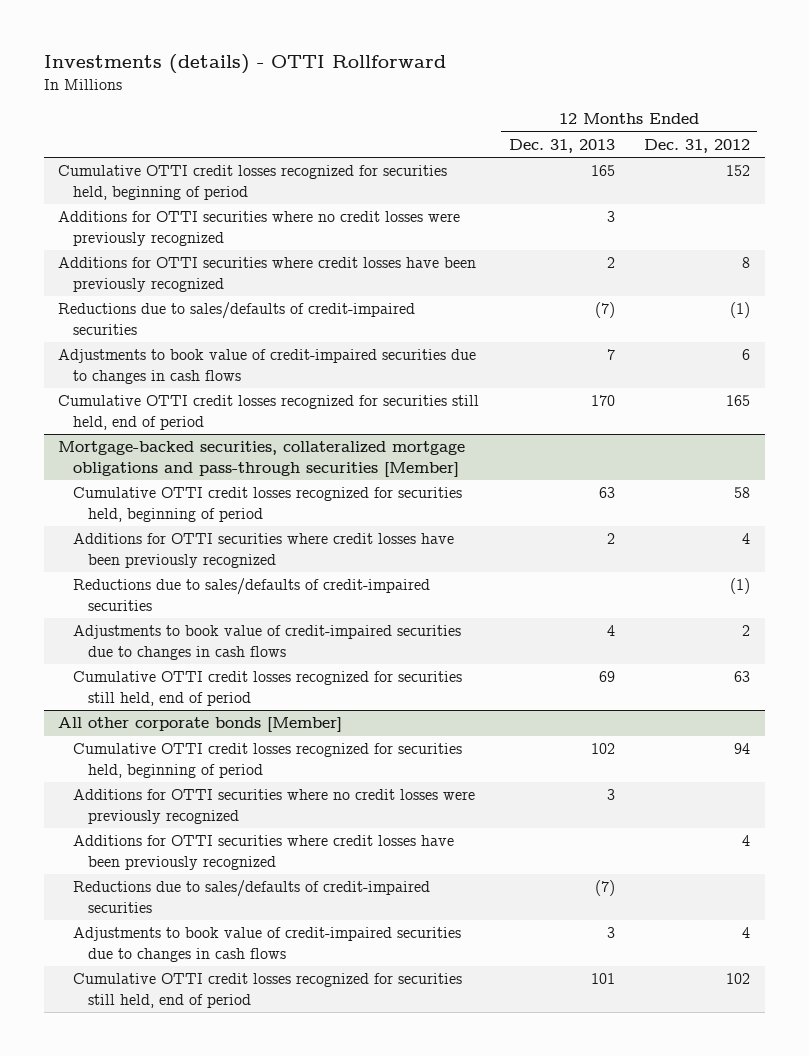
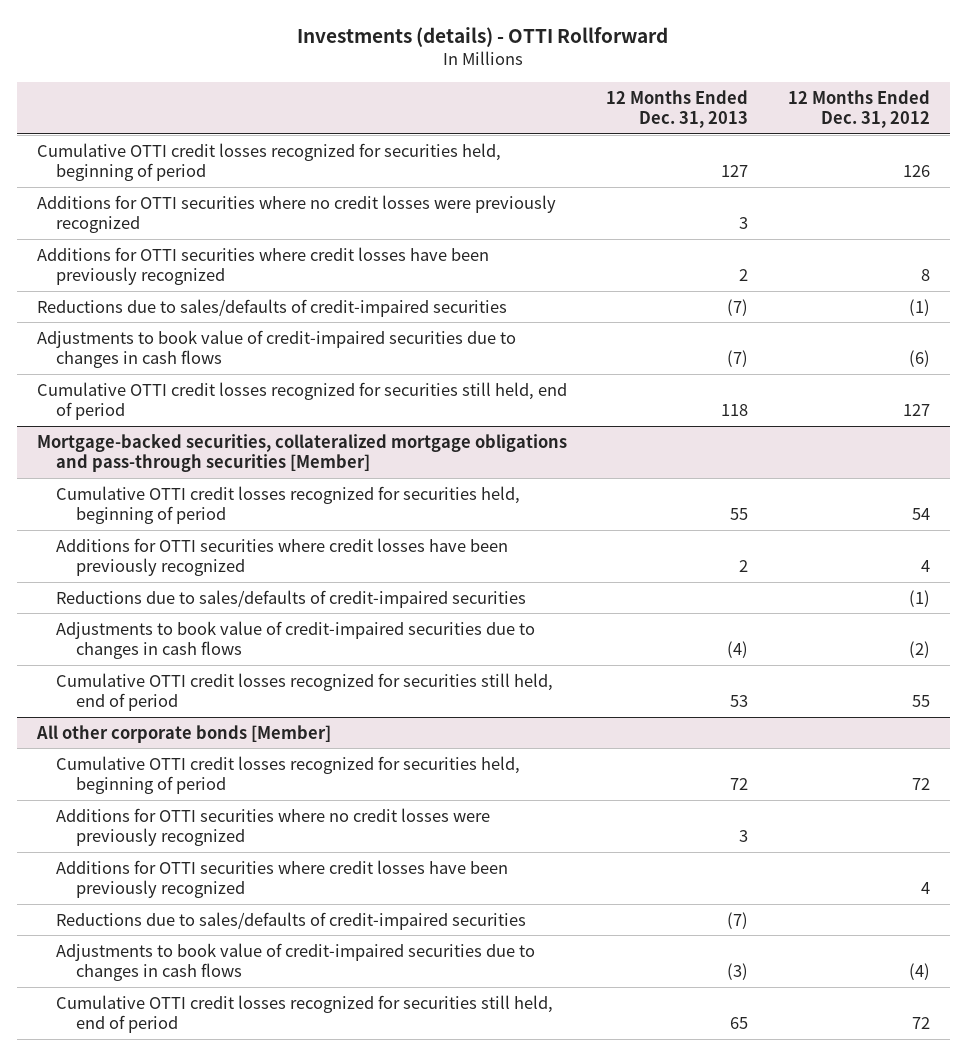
[590,165,615,177] 165 -> [721,165,749,178] 127
[726,165,751,177] 152 -> [902,165,930,178] 126
[606,349,615,361] 7 -> [727,350,749,368] (7)
[742,349,751,361] 6 -> [908,350,930,368] (6)
[590,395,615,407] 170 -> [721,404,749,417] 118
[726,395,751,407] 165 -> [902,404,930,417] 127
[598,487,615,499] 63 -> [730,508,749,521] 55
[734,487,751,499] 58 -> [911,508,930,521] 54
[606,625,615,637] 4 -> [727,641,749,659] (4)
[742,625,751,637] 2 -> [908,641,930,659] (2)
[598,671,615,683] 69 -> [730,695,749,708] 53
[734,671,751,683] 63 -> [911,695,930,708] 55
[590,743,615,755] 102 -> [730,778,749,791] 72
[734,743,751,755] 94 -> [911,778,930,791] 72
[606,927,615,939] 3 -> [727,963,749,981] (3)
[742,927,751,939] 4 -> [908,963,930,981] (4)
[590,973,615,985] 101 -> [730,1017,749,1030] 65
[726,973,751,985] 102 -> [911,1017,930,1030] 72

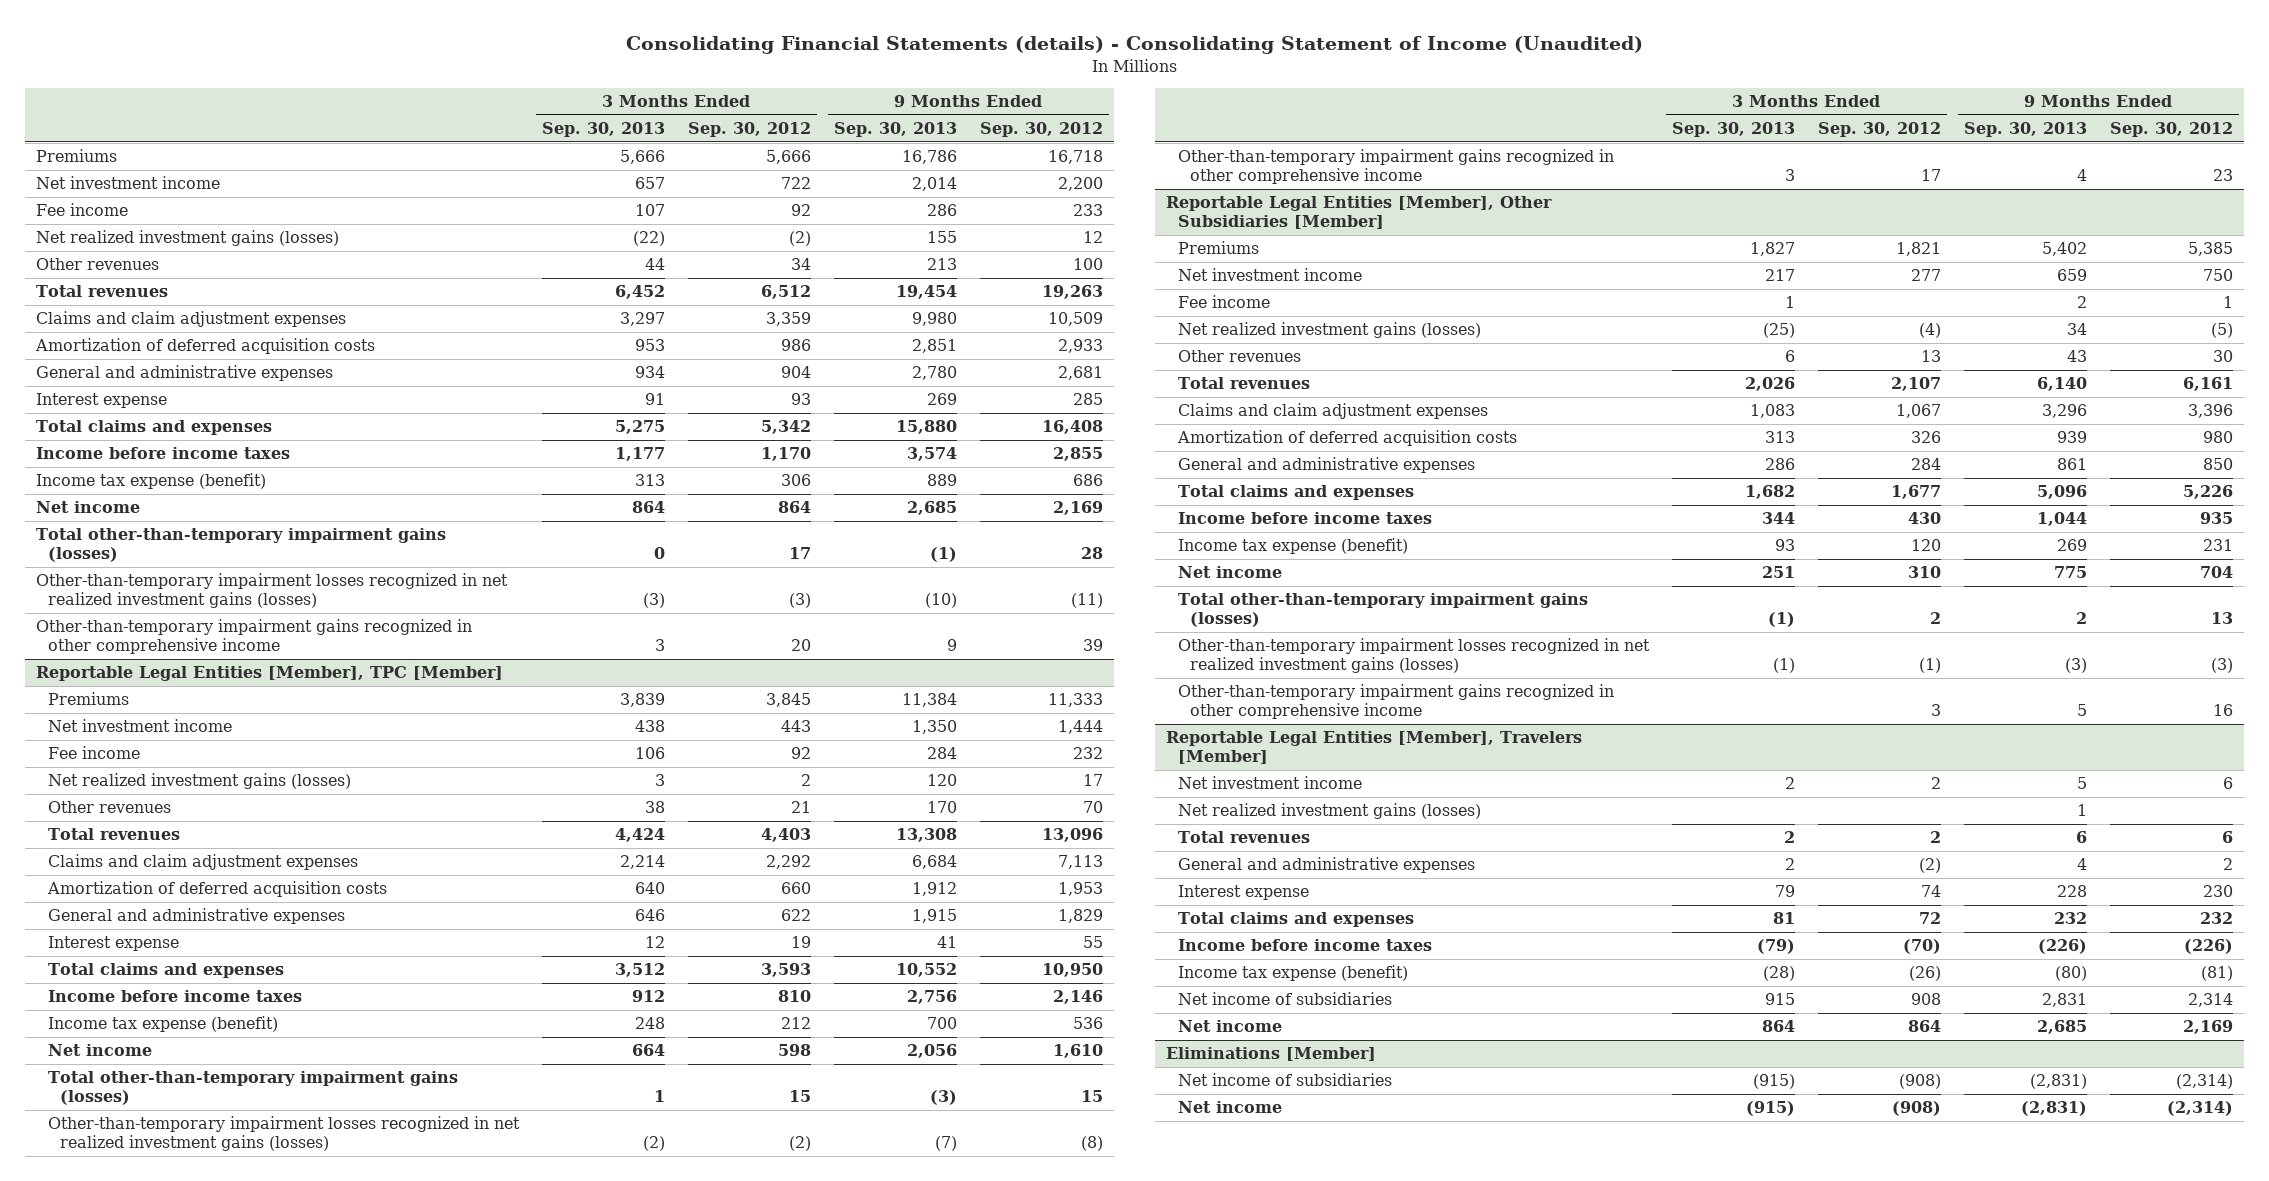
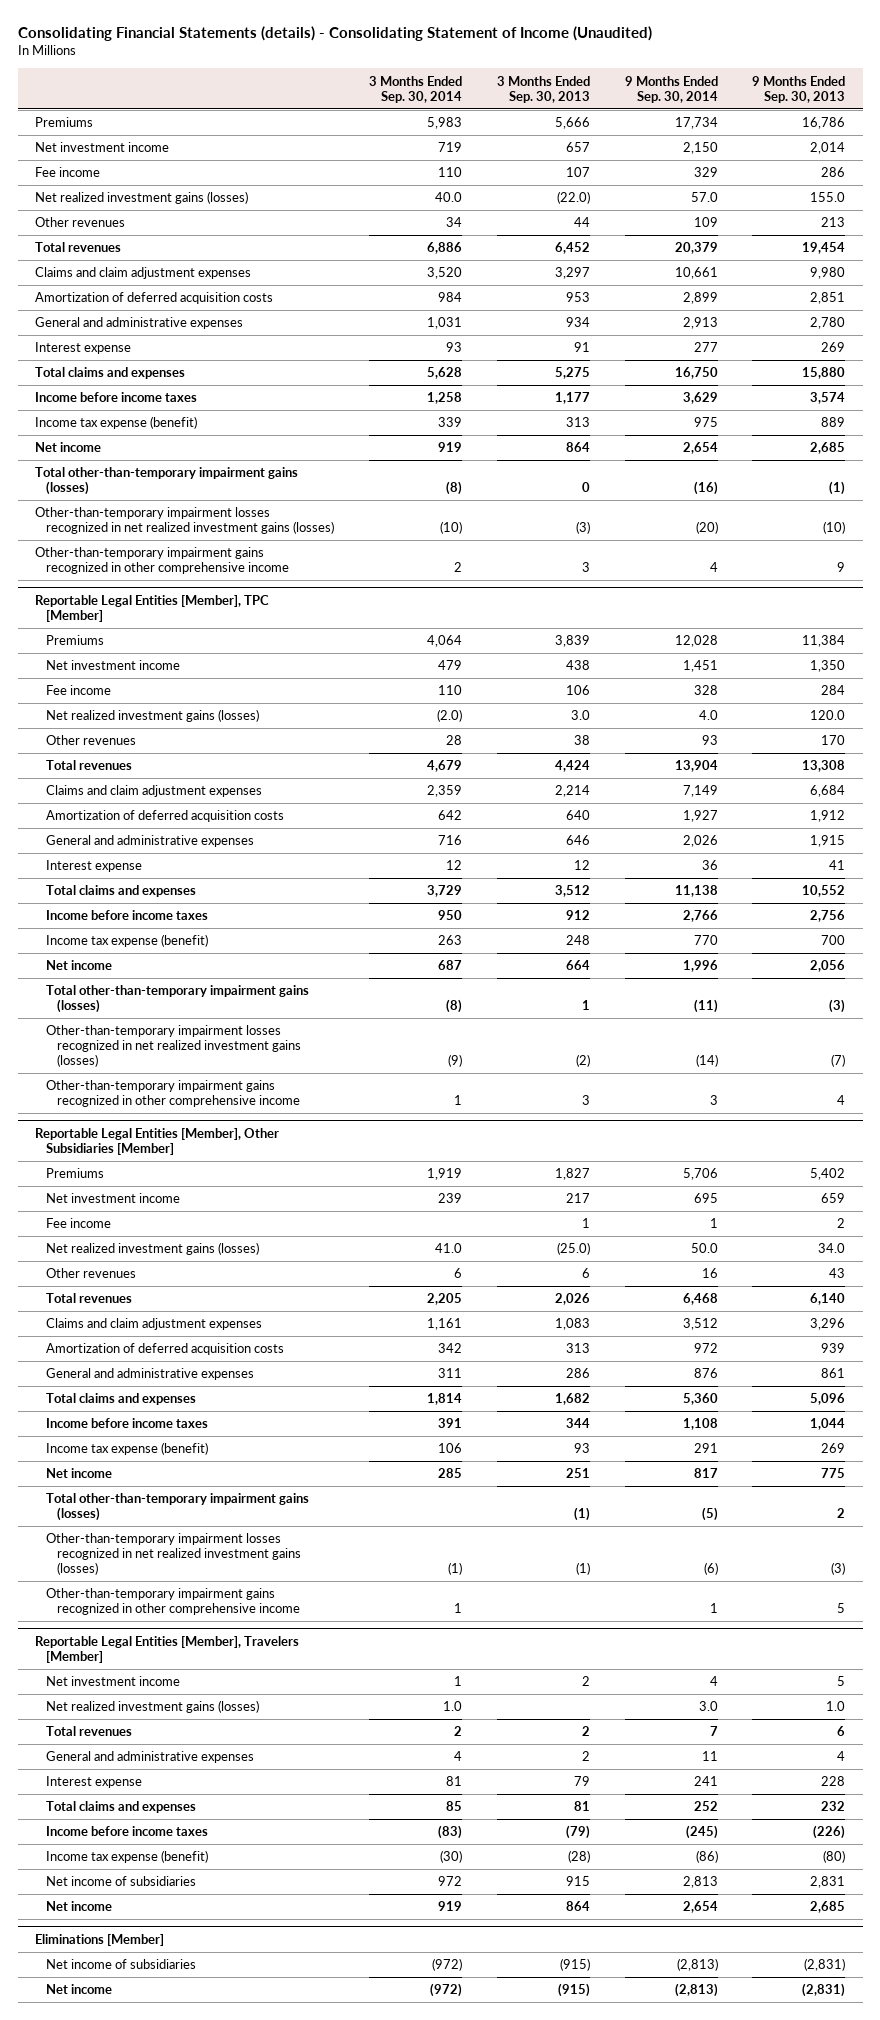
[687,122,811,138] Sep. 30, 2012 -> none
[979,122,1103,138] Sep. 30, 2012 -> none
none -> [368,75,462,103] 3 Months Ended Sep. 30, 2014
none -> [624,75,718,103] 9 Months Ended Sep. 30, 2014
[633,231,666,247] (22) -> [556,191,590,205] (22.0)
[926,231,957,244] 155 -> [810,192,846,203] 155.0
[655,774,666,787] 3 -> [570,710,590,721] 3.0
[926,774,957,787] 120 -> [810,710,846,721] 120.0
[1763,323,1796,339] (25) -> [556,1242,590,1256] (25.0)
[2066,323,2087,336] 34 -> [818,1243,846,1254] 34.0
[2076,804,2087,817] 1 -> [826,1701,846,1712] 1.0

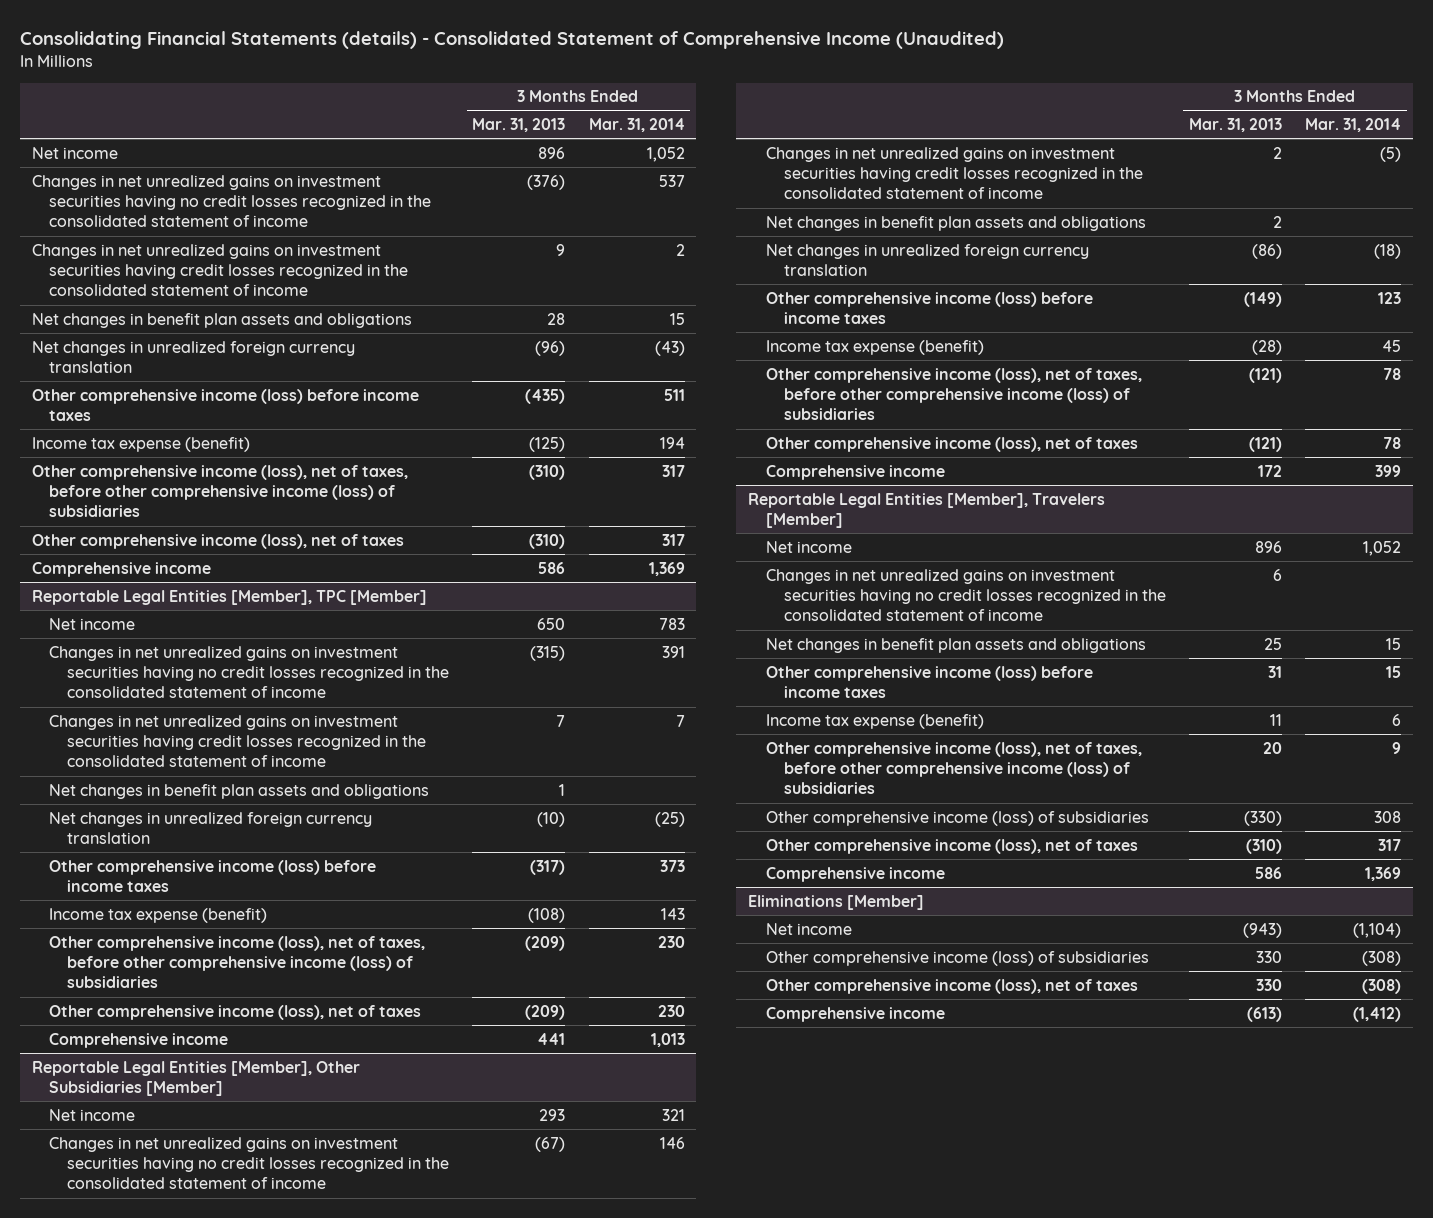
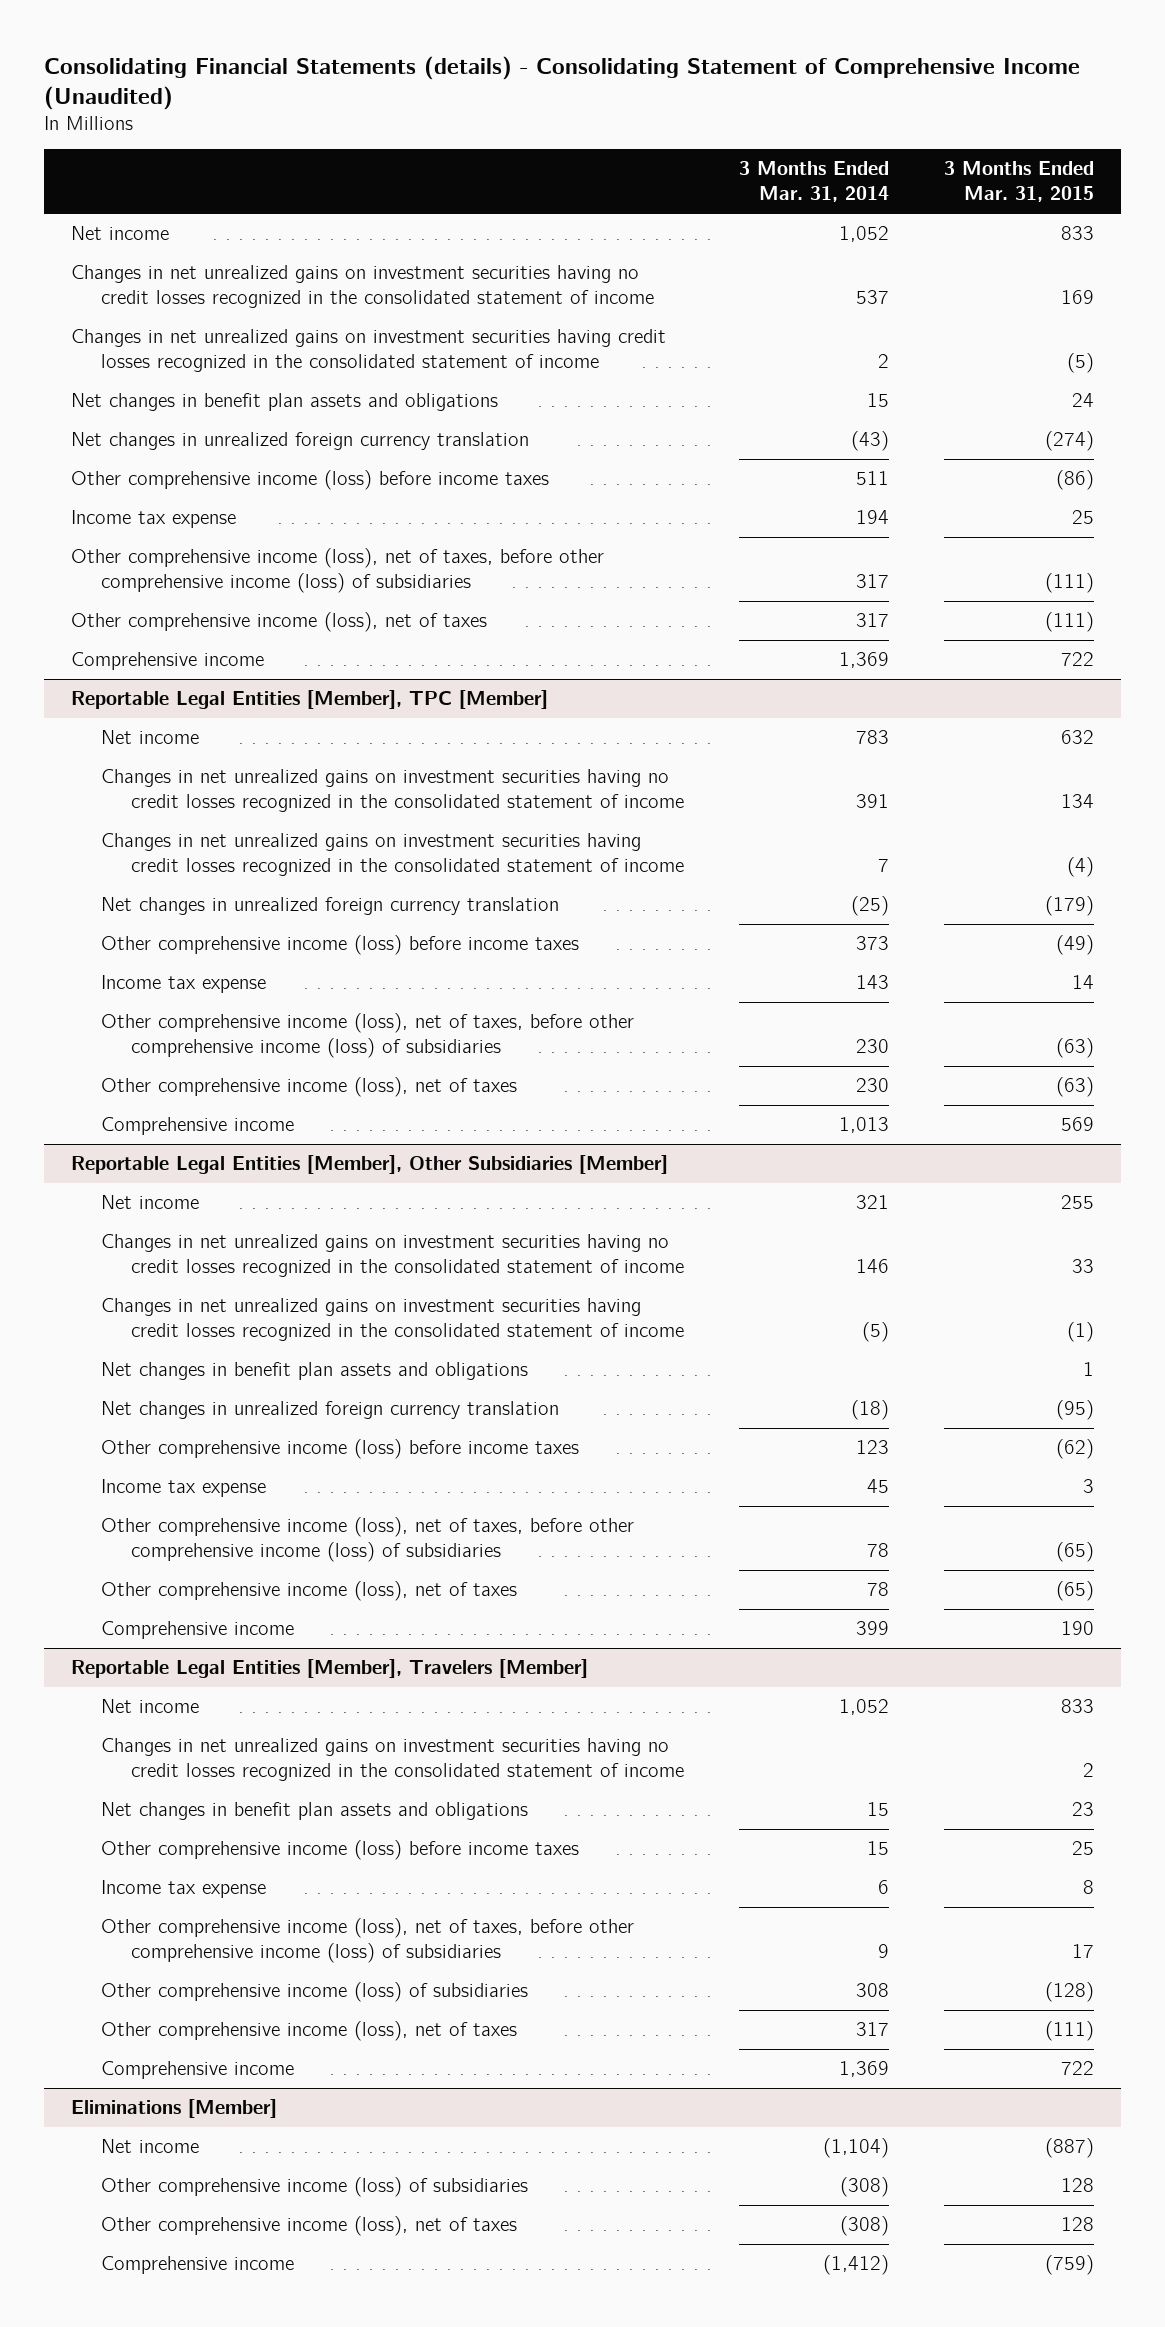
[19,30,1004,49] Consolidating Financial Statements (details) - Consolidated Statement of Comprehensive Income (Unaudited) -> [43,55,1080,110] Consolidating Financial Statements (details) - Consolidating Statement of Comprehensive Income (Unaudited)
[472,118,566,133] Mar. 31, 2013 -> none
none -> [943,161,1094,203] 3 Months Ended Mar. 31, 2015
[31,436,250,452] Income tax expense (benefit) -> [71,509,237,528] Income tax expense
[49,783,430,799] Net changes in benefit plan assets and obligations -> none
[49,907,268,923] Income tax expense (benefit) -> [101,974,267,993] Income tax expense
[765,339,984,355] Income tax expense (benefit) -> [101,1478,267,1497] Income tax expense
[765,713,984,729] Income tax expense (benefit) -> [101,1879,267,1898] Income tax expense

